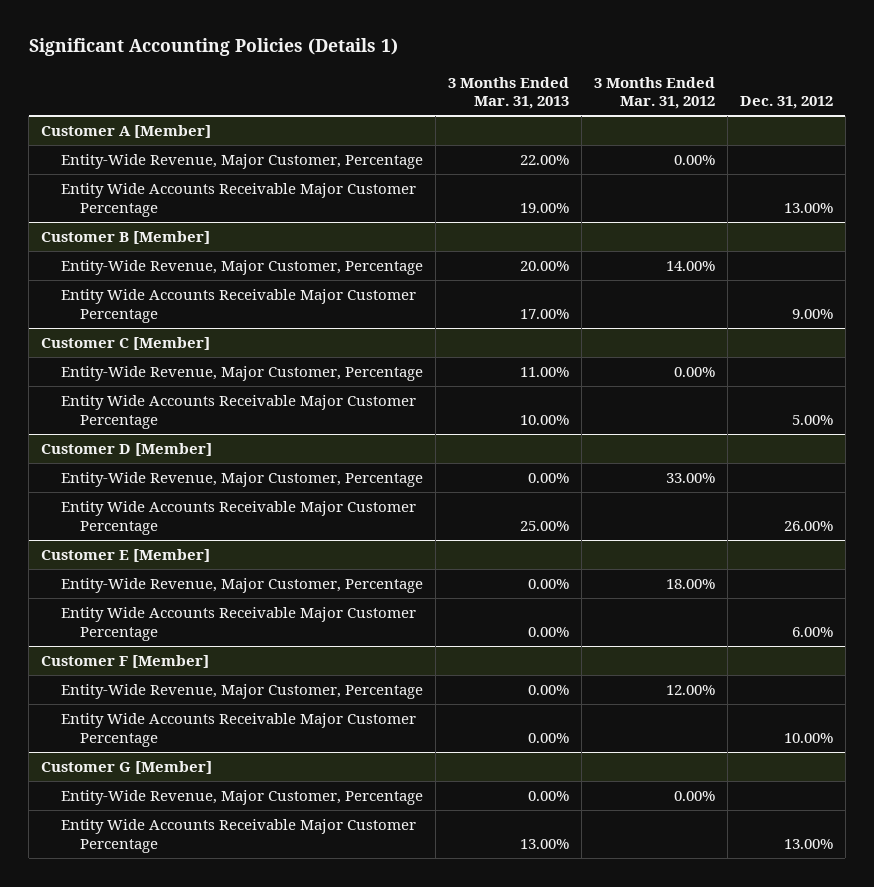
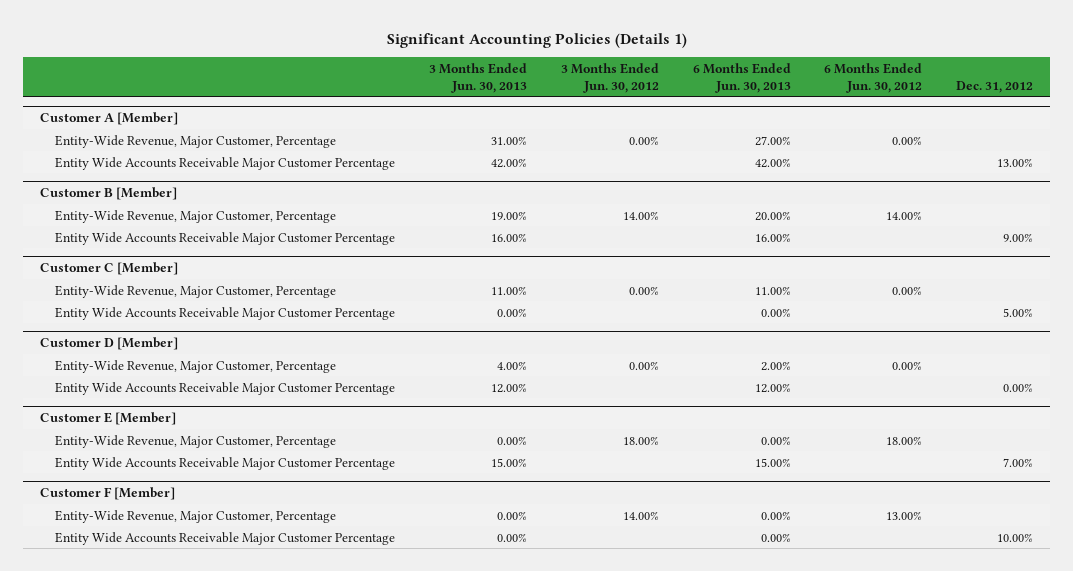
[447,76,569,110] 3 Months Ended Mar. 31, 2013 -> none
[593,76,715,110] 3 Months Ended Mar. 31, 2012 -> none
none -> [429,62,528,93] 3 Months Ended Jun. 30, 2013
none -> [560,62,659,93] 3 Months Ended Jun. 30, 2012
none -> [692,62,791,93] 6 Months Ended Jun. 30, 2013
none -> [824,62,923,93] 6 Months Ended Jun. 30, 2012
[783,520,833,531] 26.00% -> [1003,382,1034,392] 0.00%
[791,626,833,637] 6.00% -> [1003,457,1034,467] 7.00%
[41,761,213,775] Customer G [Member] -> none
[60,790,423,806] Entity-Wide Revenue, Major Customer, Percentage -> none
[60,819,416,853] Entity Wide Accounts Receivable Major Customer Percentage -> none

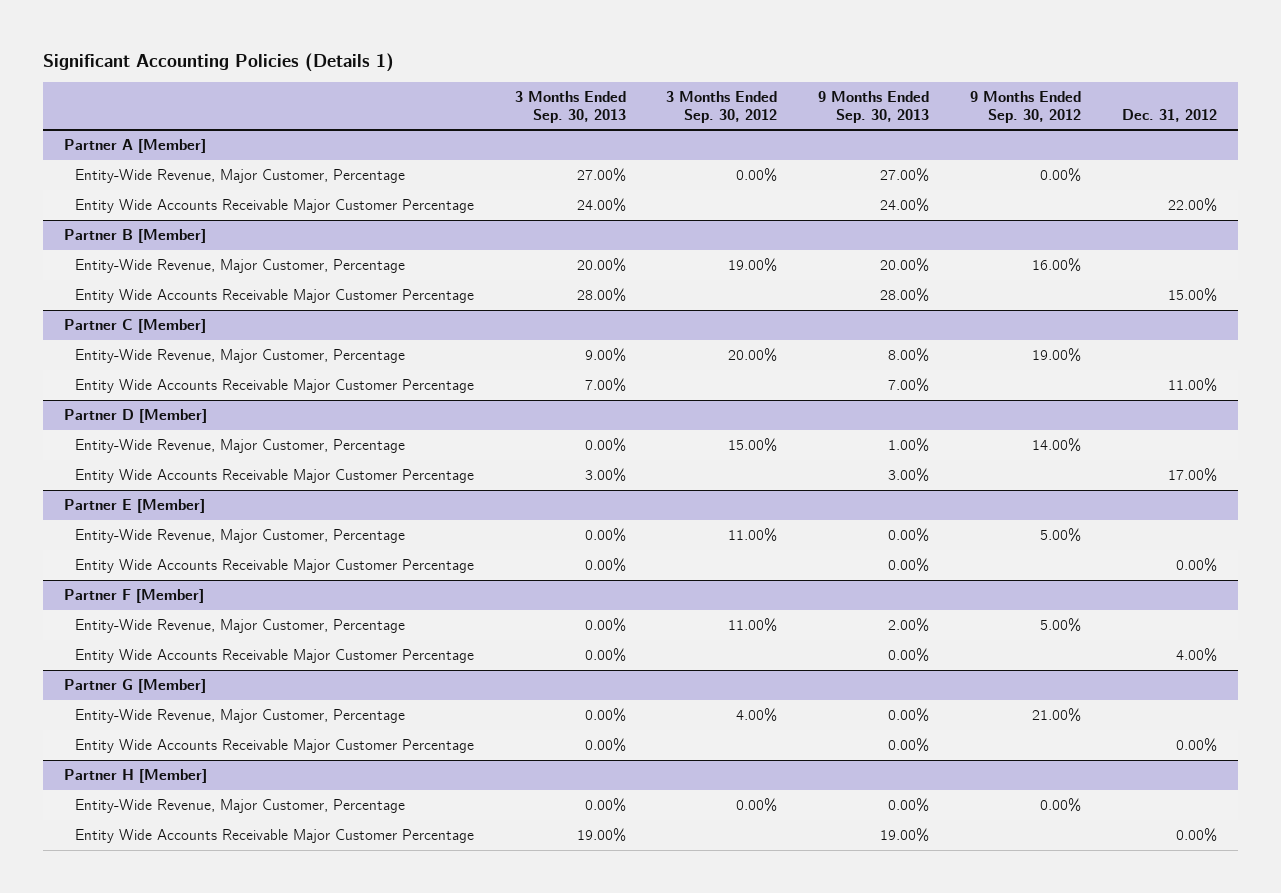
[429,62,528,93] 3 Months Ended Jun. 30, 2013 -> none
[560,62,659,93] 3 Months Ended Jun. 30, 2012 -> none
[692,62,791,93] 6 Months Ended Jun. 30, 2013 -> none
[824,62,923,93] 6 Months Ended Jun. 30, 2012 -> none
none -> [514,90,626,123] 3 Months Ended Sep. 30, 2013
none -> [666,90,778,123] 3 Months Ended Sep. 30, 2012
none -> [818,90,930,123] 9 Months Ended Sep. 30, 2013
none -> [970,90,1082,123] 9 Months Ended Sep. 30, 2012
[40,111,179,125] Customer A [Member] -> none
[55,134,337,148] Entity-Wide Revenue, Major Customer, Percentage -> none
[55,156,396,170] Entity Wide Accounts Receivable Major Customer Percentage -> none
[40,186,178,200] Customer B [Member] -> none
[55,209,337,223] Entity-Wide Revenue, Major Customer, Percentage -> none
[55,231,396,245] Entity Wide Accounts Receivable Major Customer Percentage -> none
[40,261,179,275] Customer C [Member] -> none
[55,284,337,298] Entity-Wide Revenue, Major Customer, Percentage -> none
[55,306,396,320] Entity Wide Accounts Receivable Major Customer Percentage -> none
[40,336,179,350] Customer D [Member] -> none
[55,359,337,373] Entity-Wide Revenue, Major Customer, Percentage -> none
[55,381,396,395] Entity Wide Accounts Receivable Major Customer Percentage -> none
[40,411,177,425] Customer E [Member] -> none
[55,434,337,448] Entity-Wide Revenue, Major Customer, Percentage -> none
[55,456,396,470] Entity Wide Accounts Receivable Major Customer Percentage -> none
[40,486,176,500] Customer F [Member] -> none
[55,509,337,523] Entity-Wide Revenue, Major Customer, Percentage -> none
[55,531,396,545] Entity Wide Accounts Receivable Major Customer Percentage -> none
none -> [63,138,206,153] Partner A [Member]
none -> [74,168,405,183] Entity-Wide Revenue, Major Customer, Percentage
none -> [74,198,474,213] Entity Wide Accounts Receivable Major Customer Percentage
none -> [63,228,206,243] Partner B [Member]
none -> [74,258,405,273] Entity-Wide Revenue, Major Customer, Percentage
none -> [74,288,474,303] Entity Wide Accounts Receivable Major Customer Percentage
none -> [63,318,206,333] Partner C [Member]
none -> [74,348,405,363] Entity-Wide Revenue, Major Customer, Percentage
none -> [74,378,474,393] Entity Wide Accounts Receivable Major Customer Percentage
none -> [63,408,207,423] Partner D [Member]
none -> [74,438,405,453] Entity-Wide Revenue, Major Customer, Percentage
none -> [74,468,474,483] Entity Wide Accounts Receivable Major Customer Percentage
none -> [63,498,205,513] Partner E [Member]
none -> [74,528,405,543] Entity-Wide Revenue, Major Customer, Percentage
none -> [74,558,474,573] Entity Wide Accounts Receivable Major Customer Percentage
none -> [63,588,204,603] Partner F [Member]
none -> [74,618,405,633] Entity-Wide Revenue, Major Customer, Percentage
none -> [74,648,474,663] Entity Wide Accounts Receivable Major Customer Percentage
none -> [63,678,206,693] Partner G [Member]
none -> [74,708,405,723] Entity-Wide Revenue, Major Customer, Percentage
none -> [74,738,474,753] Entity Wide Accounts Receivable Major Customer Percentage
none -> [63,768,207,783] Partner H [Member]
none -> [74,798,405,813] Entity-Wide Revenue, Major Customer, Percentage
none -> [74,828,474,843] Entity Wide Accounts Receivable Major Customer Percentage

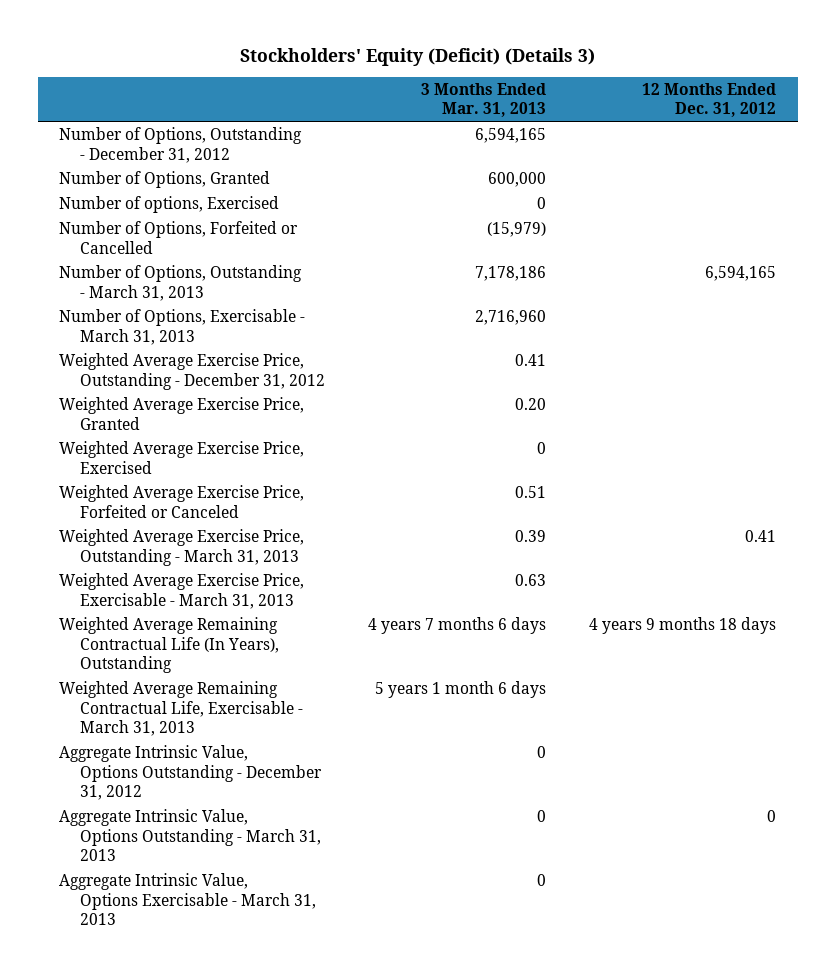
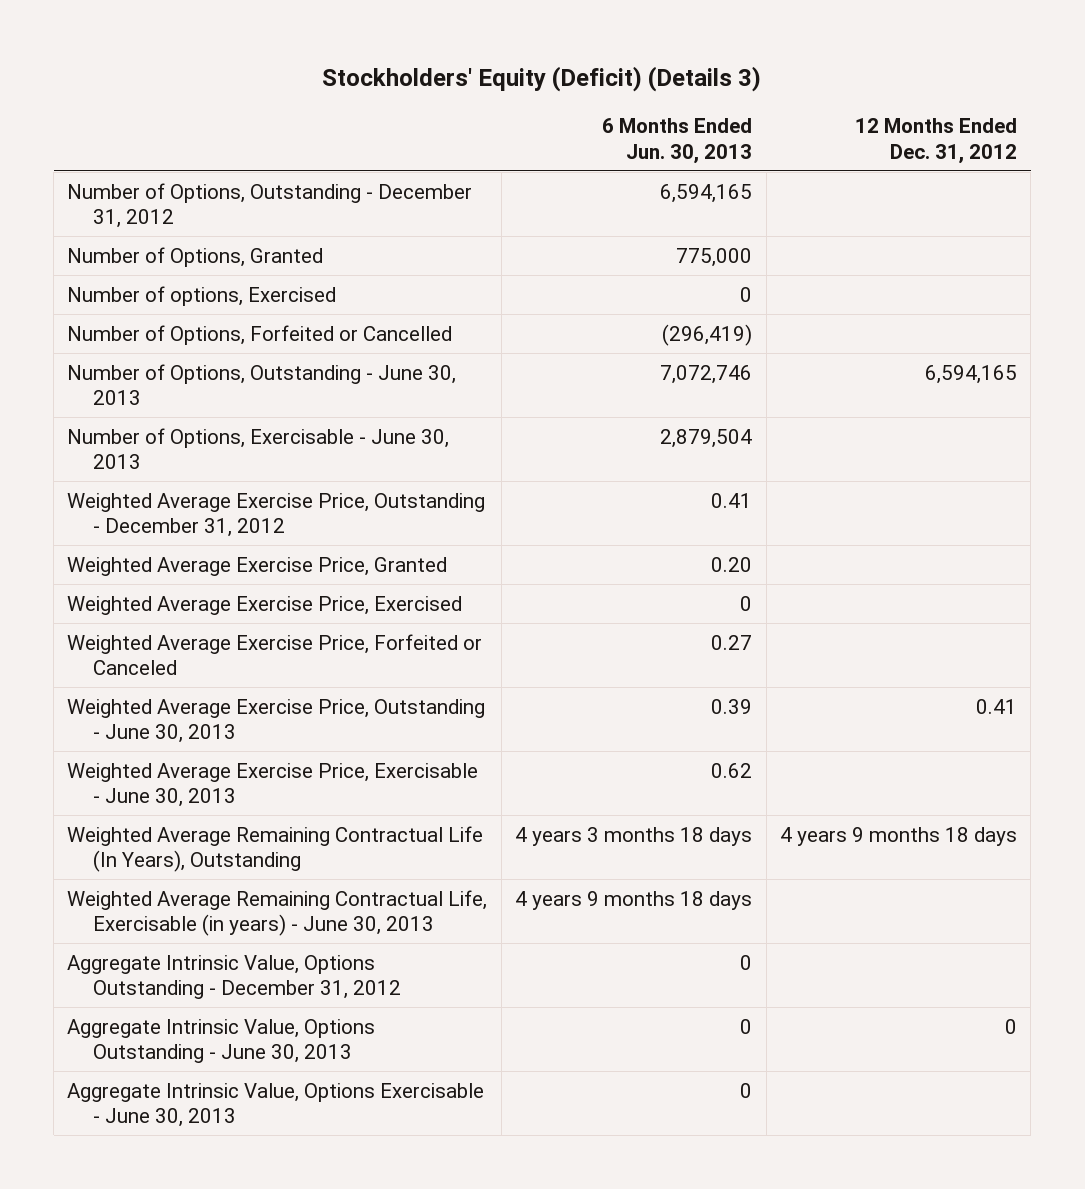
[421,82,547,118] 3 Months Ended Mar. 31, 2013 -> none
none -> [602,118,753,164] 6 Months Ended Jun. 30, 2013
[59,264,303,301] Number of Options, Outstanding - March 31, 2013 -> [67,363,457,406] Number of Options, Outstanding - June 30, 2013
[59,308,306,345] Number of Options, Exercisable - March 31, 2013 -> [67,427,450,470] Number of Options, Exercisable - June 30, 2013
[59,528,305,566] Weighted Average Exercise Price, Outstanding - March 31, 2013 -> [67,698,486,744] Weighted Average Exercise Price, Outstanding - June 30, 2013
[59,572,305,609] Weighted Average Exercise Price, Exercisable - March 31, 2013 -> [67,762,479,808] Weighted Average Exercise Price, Exercisable - June 30, 2013
[59,680,304,737] Weighted Average Remaining Contractual Life, Exercisable - March 31, 2013 -> [67,889,488,937] Weighted Average Remaining Contractual Life, Exercisable (in years) - June 30, 2013
[59,808,322,862] Aggregate Intrinsic Value, Options Outstanding - March 31, 2013 -> [67,1018,376,1064] Aggregate Intrinsic Value, Options Outstanding - June 30, 2013
[59,872,317,926] Aggregate Intrinsic Value, Options Exercisable - March 31, 2013 -> [67,1082,485,1128] Aggregate Intrinsic Value, Options Exercisable - June 30, 2013

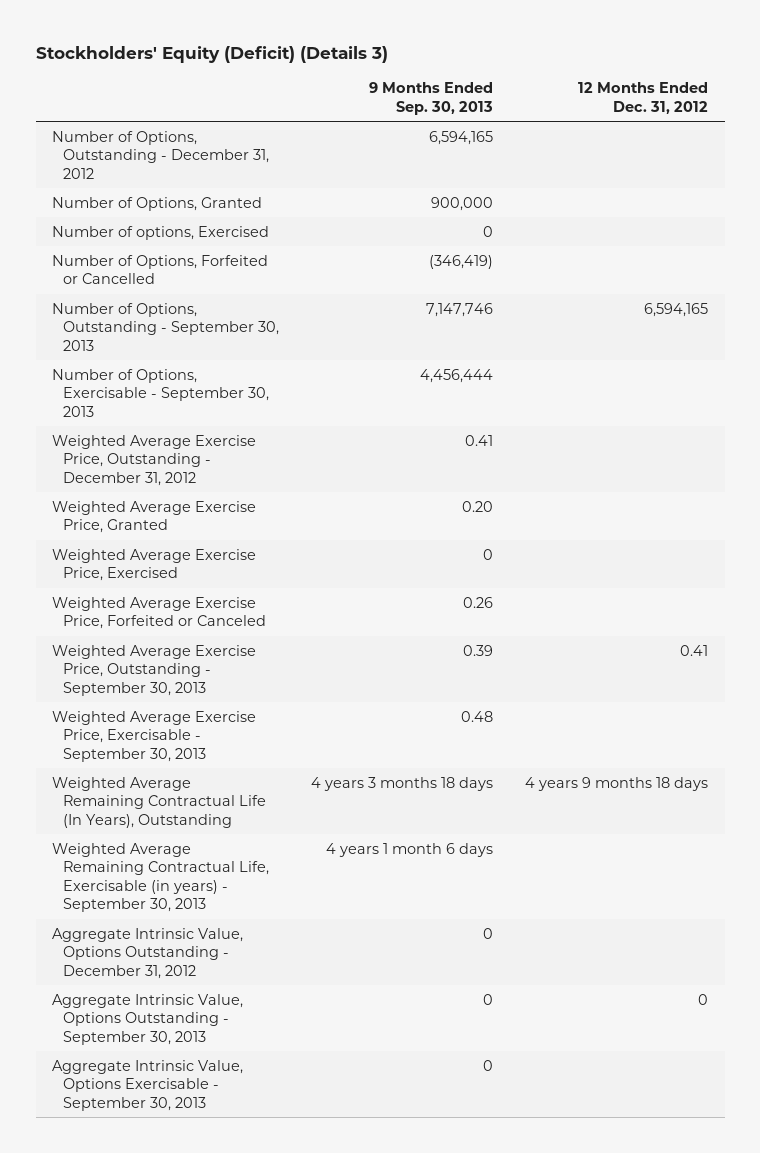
[602,118,753,164] 6 Months Ended Jun. 30, 2013 -> none
none -> [369,82,494,115] 9 Months Ended Sep. 30, 2013
[67,363,457,406] Number of Options, Outstanding - June 30, 2013 -> [51,302,279,351] Number of Options, Outstanding - September 30, 2013
[67,427,450,470] Number of Options, Exercisable - June 30, 2013 -> [51,368,269,417] Number of Options, Exercisable - September 30, 2013
[67,698,486,744] Weighted Average Exercise Price, Outstanding - June 30, 2013 -> [51,644,256,696] Weighted Average Exercise Price, Outstanding - September 30, 2013
[67,762,479,808] Weighted Average Exercise Price, Exercisable - June 30, 2013 -> [51,710,256,762] Weighted Average Exercise Price, Exercisable - September 30, 2013
[67,889,488,937] Weighted Average Remaining Contractual Life, Exercisable (in years) - June 30, 2013 -> [51,842,269,913] Weighted Average Remaining Contractual Life, Exercisable (in years) - September 30, 2013
[67,1018,376,1064] Aggregate Intrinsic Value, Options Outstanding - June 30, 2013 -> [51,993,243,1045] Aggregate Intrinsic Value, Options Outstanding - September 30, 2013
[67,1082,485,1128] Aggregate Intrinsic Value, Options Exercisable - June 30, 2013 -> [51,1059,243,1111] Aggregate Intrinsic Value, Options Exercisable - September 30, 2013

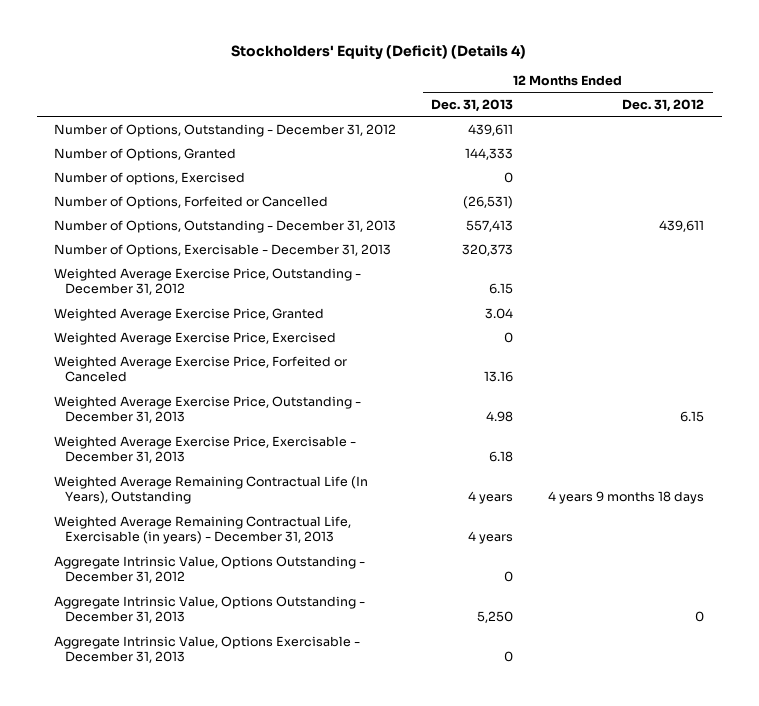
[35,45,388,63] Stockholders' Equity (Deficit) (Details 3) -> [231,44,527,60] Stockholders' Equity (Deficit) (Details 4)
[369,82,494,115] 9 Months Ended Sep. 30, 2013 -> none
none -> [431,98,514,112] Dec. 31, 2013
[51,302,279,351] Number of Options, Outstanding - September 30, 2013 -> [54,219,397,233] Number of Options, Outstanding - December 31, 2013
[644,302,709,317] 6,594,165 -> [659,219,705,232] 439,611
[51,368,269,417] Number of Options, Exercisable - September 30, 2013 -> [54,243,392,257] Number of Options, Exercisable - December 31, 2013
[51,644,256,696] Weighted Average Exercise Price, Outstanding - September 30, 2013 -> [54,395,362,424] Weighted Average Exercise Price, Outstanding - December 31, 2013
[680,644,709,656] 0.41 -> [680,411,705,423] 6.15
[51,710,256,762] Weighted Average Exercise Price, Exercisable - September 30, 2013 -> [54,435,357,464] Weighted Average Exercise Price, Exercisable - December 31, 2013
[51,842,269,913] Weighted Average Remaining Contractual Life, Exercisable (in years) - September 30, 2013 -> [54,515,352,545] Weighted Average Remaining Contractual Life, Exercisable (in years) - December 31, 2013
[51,993,243,1045] Aggregate Intrinsic Value, Options Outstanding - September 30, 2013 -> [54,595,366,624] Aggregate Intrinsic Value, Options Outstanding - December 31, 2013
[51,1059,243,1111] Aggregate Intrinsic Value, Options Exercisable - September 30, 2013 -> [54,635,361,664] Aggregate Intrinsic Value, Options Exercisable - December 31, 2013

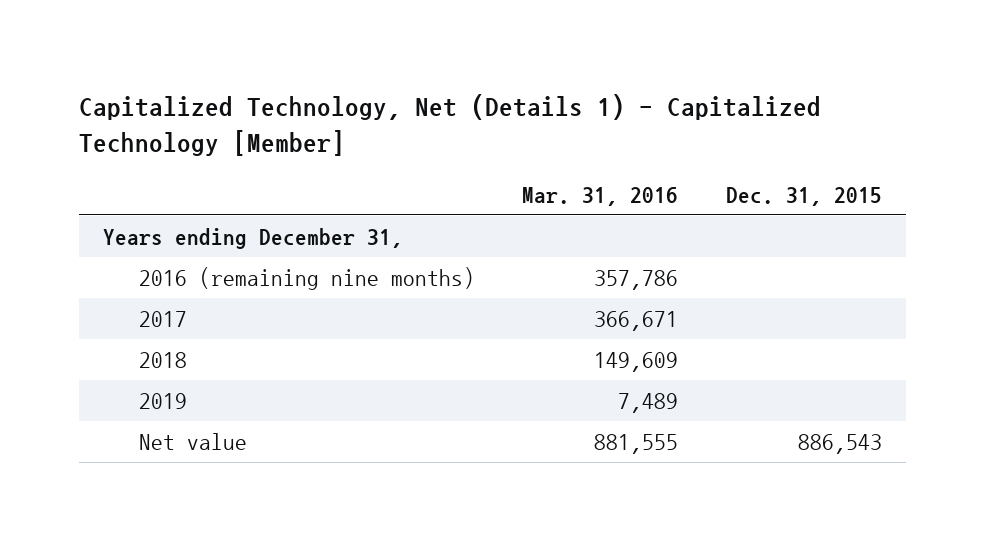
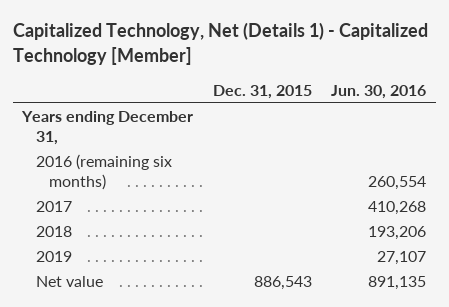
[522,187,679,207] Mar. 31, 2016 -> none
none -> [331,84,427,99] Jun. 30, 2016
[138,266,475,290] 2016 (remaining nine months) -> [35,154,172,191] 2016 (remaining six months)

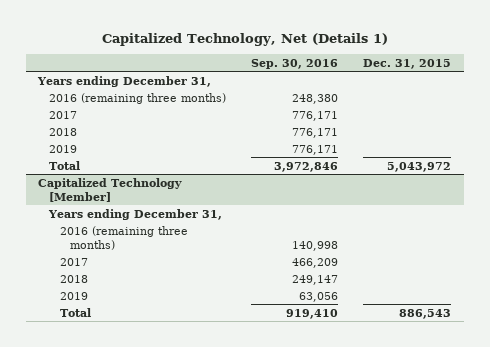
[12,22,428,65] Capitalized Technology, Net (Details 1) - Capitalized Technology [Member] -> [101,33,388,47] Capitalized Technology, Net (Details 1)
[331,84,427,99] Jun. 30, 2016 -> none
none -> [251,58,339,69] Sep. 30, 2016
[35,154,172,191] 2016 (remaining six months) -> [48,92,226,104] 2016 (remaining three months)
[35,276,103,288] Net value -> none
none -> [48,160,80,170] Total
none -> [38,177,183,202] Capitalized Technology [Member]
none -> [47,208,222,220] Years ending December 31,
none -> [59,225,188,250] 2016 (remaining three months)
none -> [59,257,88,266] 2017
none -> [59,274,88,283] 2018
none -> [59,291,88,300] 2019
none -> [59,307,91,317] Total

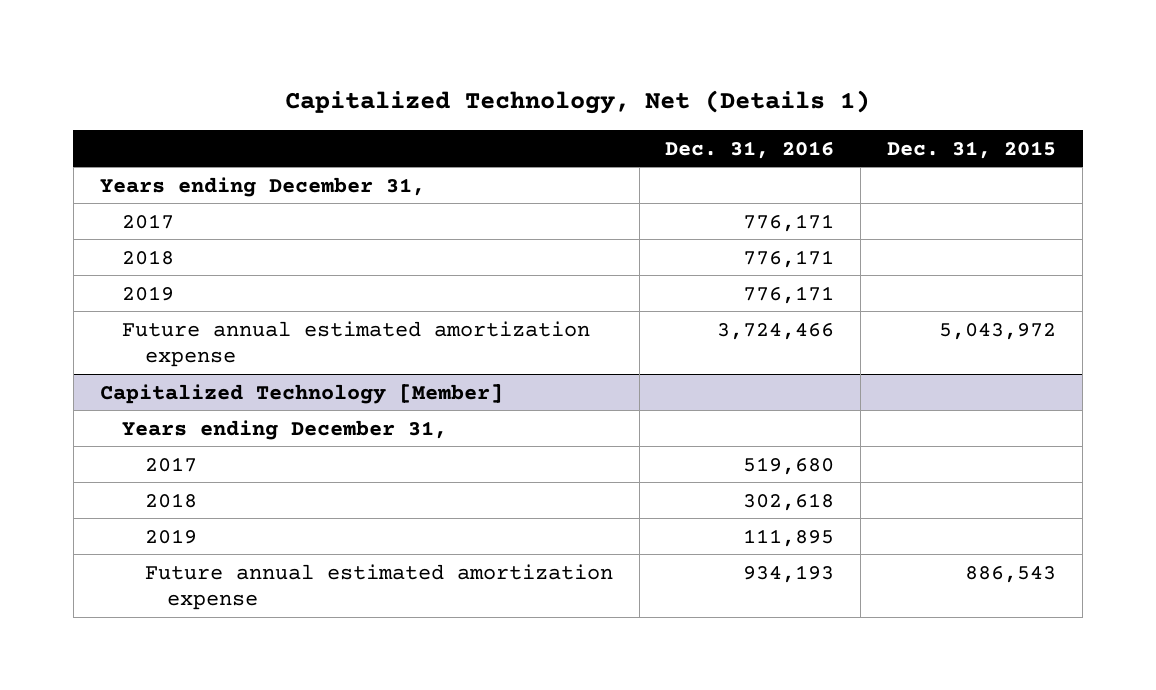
[251,58,339,69] Sep. 30, 2016 -> none
none -> [665,140,835,159] Dec. 31, 2016
[48,92,226,104] 2016 (remaining three months) -> none
[48,160,80,170] Total -> [122,320,591,368] Future annual estimated amortization expense
[59,225,188,250] 2016 (remaining three months) -> none
[59,307,91,317] Total -> [144,563,613,611] Future annual estimated amortization expense

